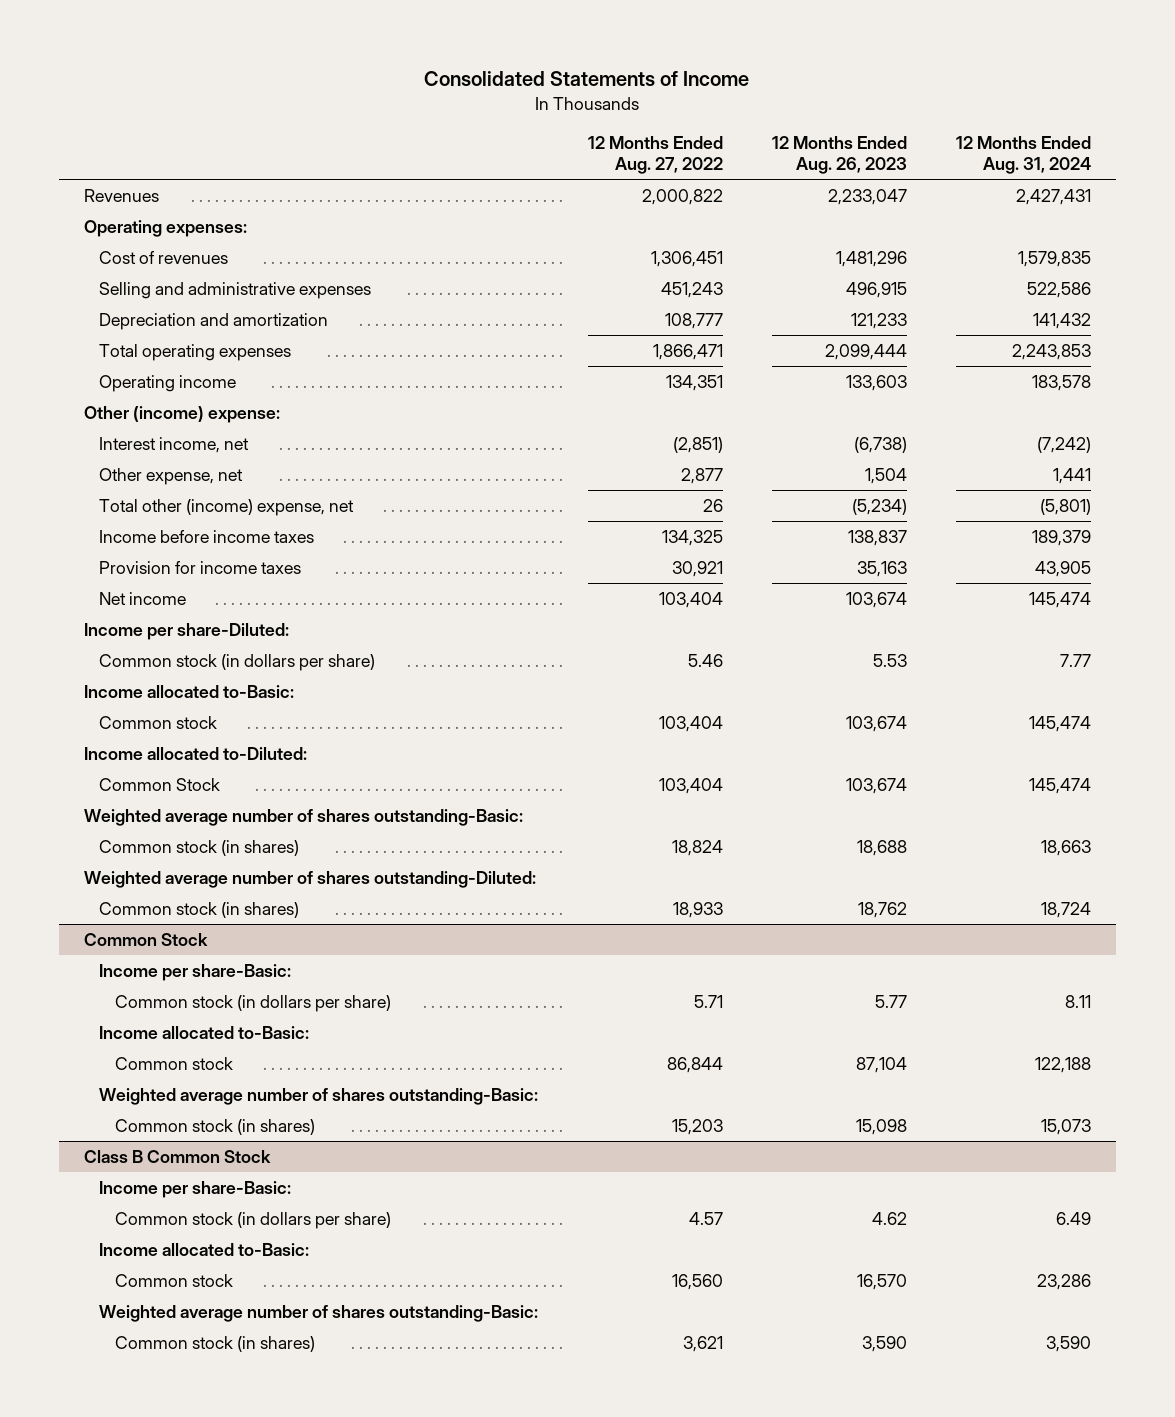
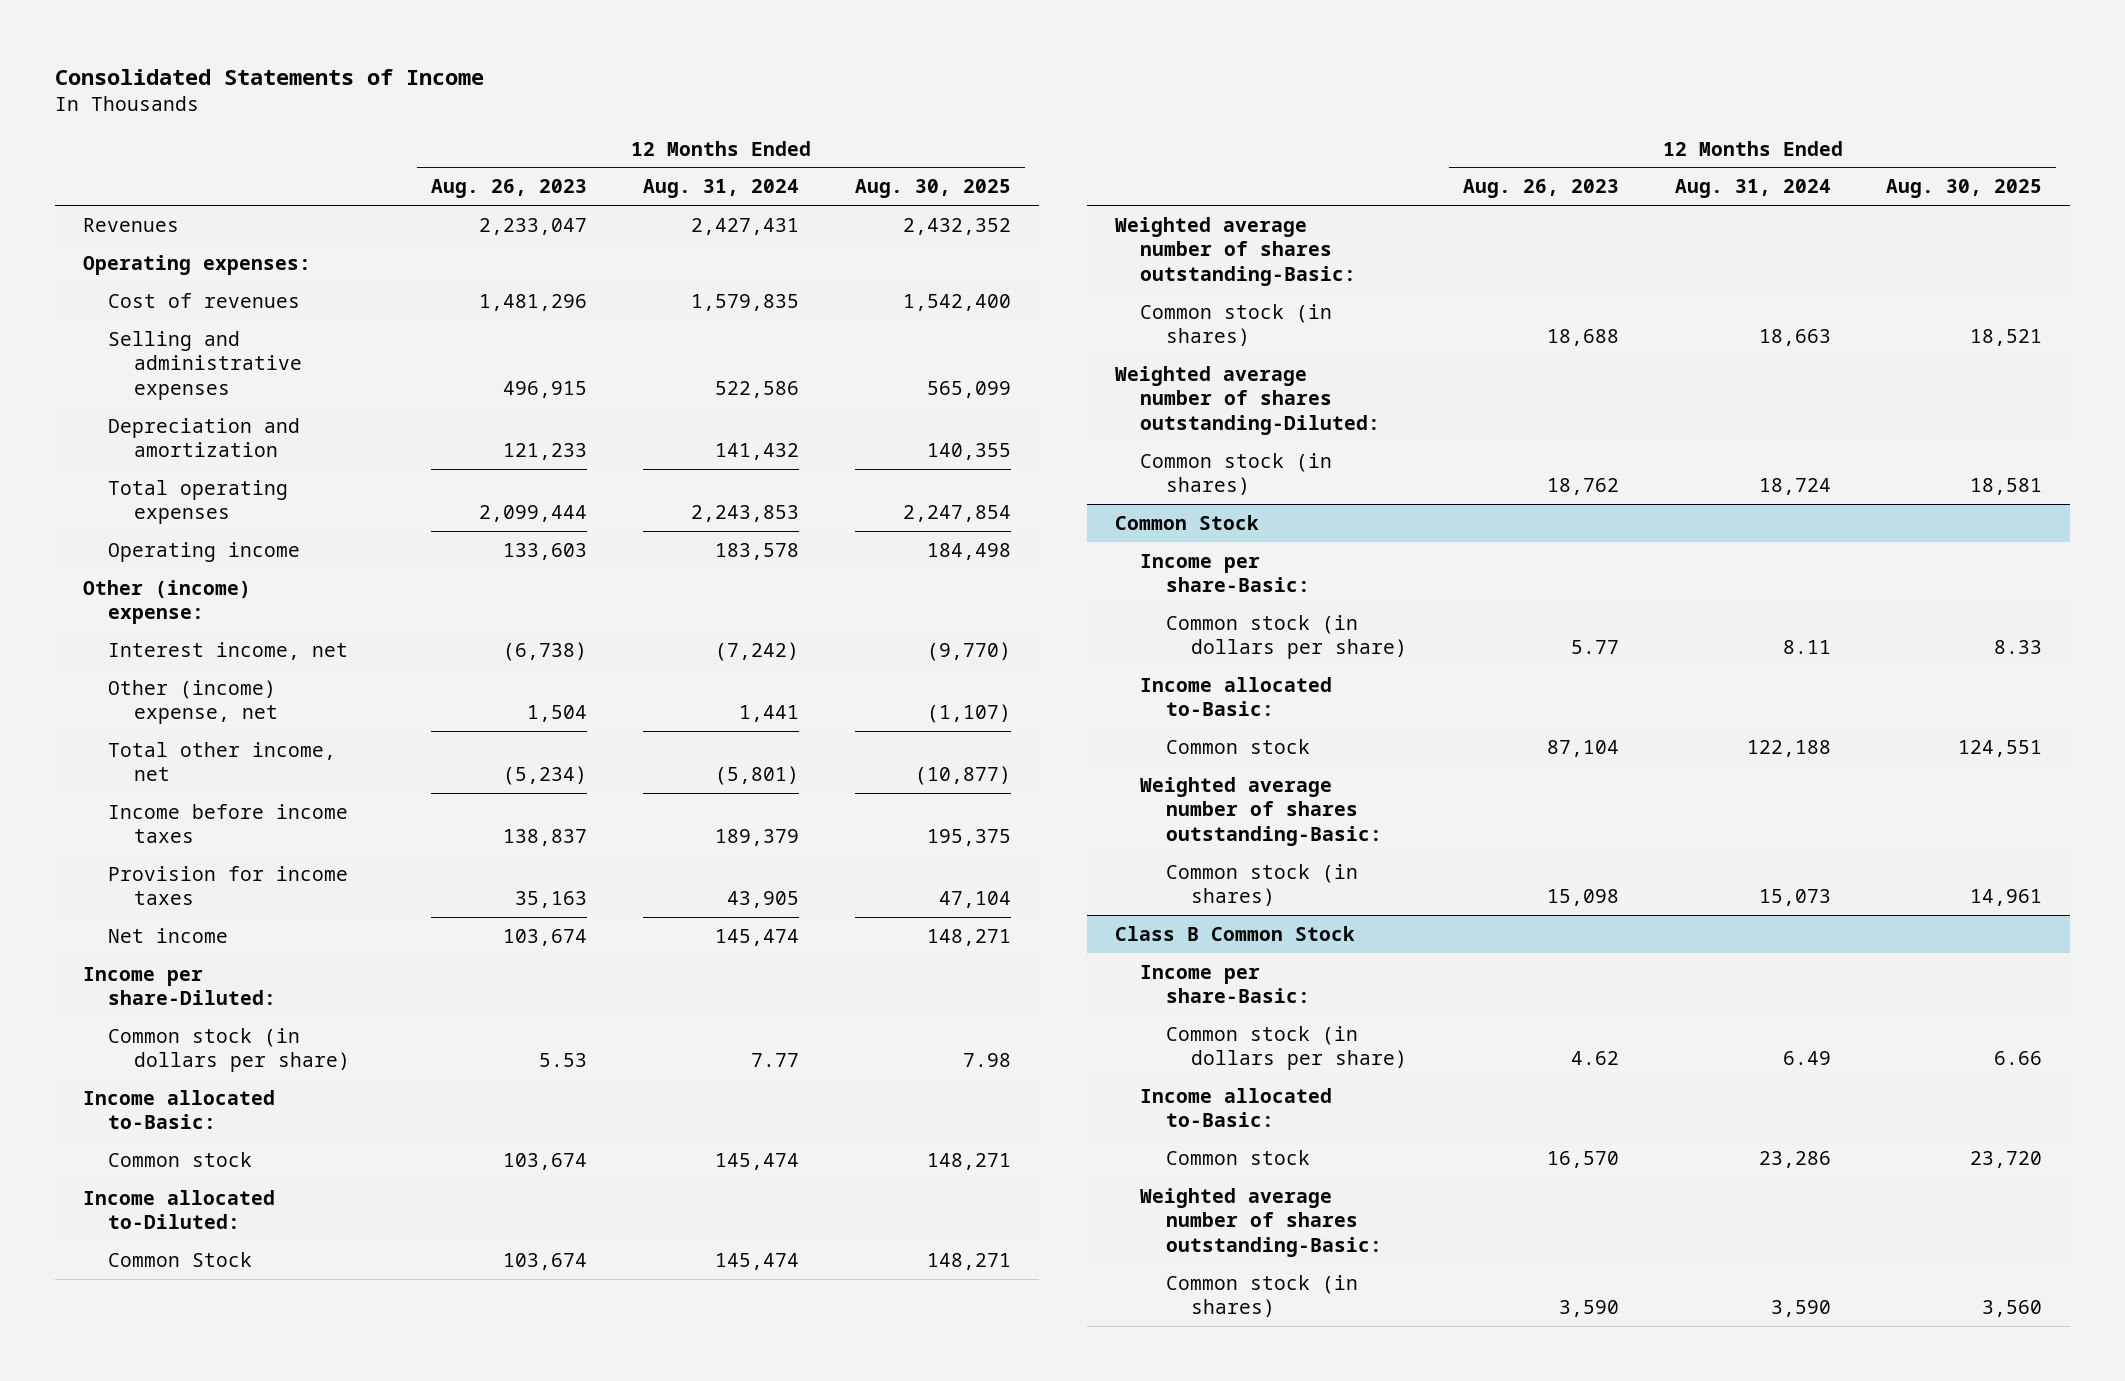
[587,136,723,175] 12 Months Ended Aug. 27, 2022 -> none
none -> [854,179,1011,199] Aug. 30, 2025
[99,467,244,485] Other expense, net -> [108,679,278,725] Other (income) expense, net
[99,498,355,516] Total other (income) expense, net -> [108,741,337,782] Total other income, net

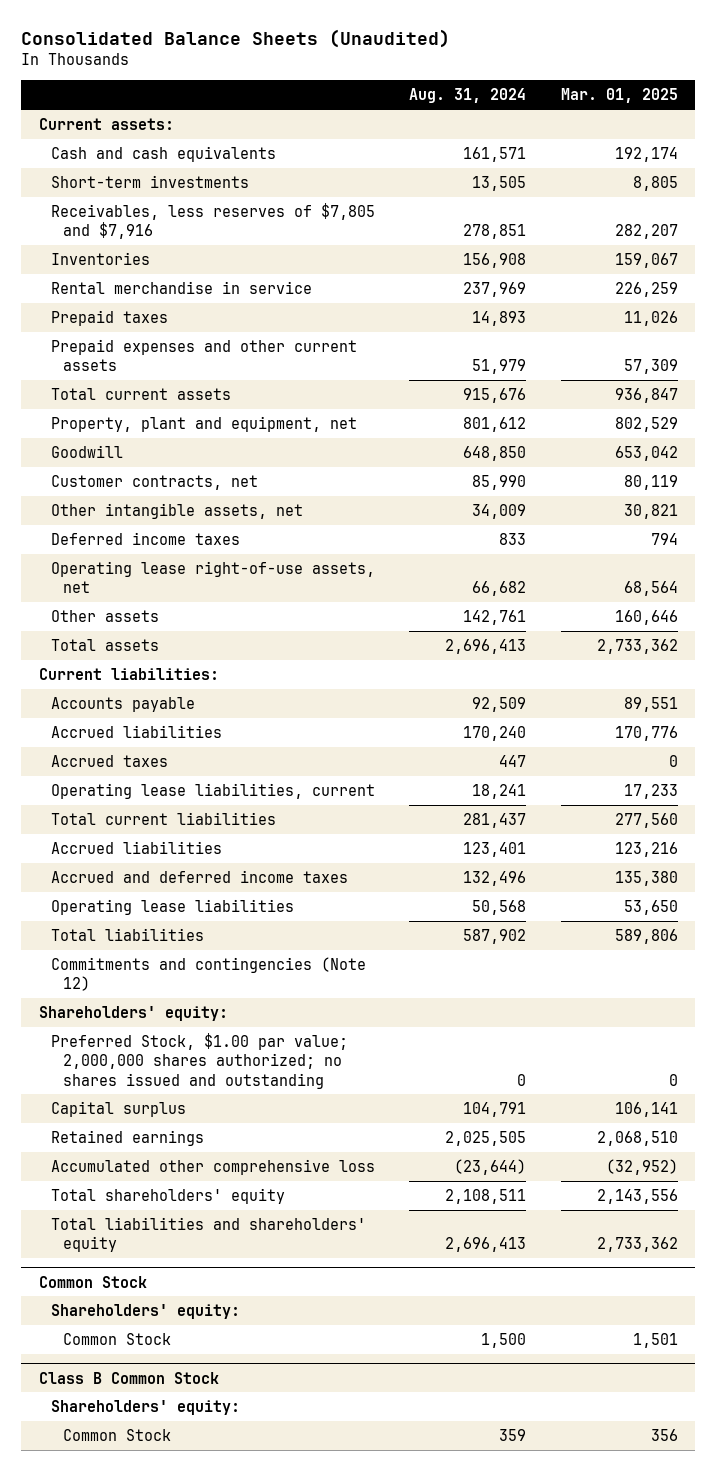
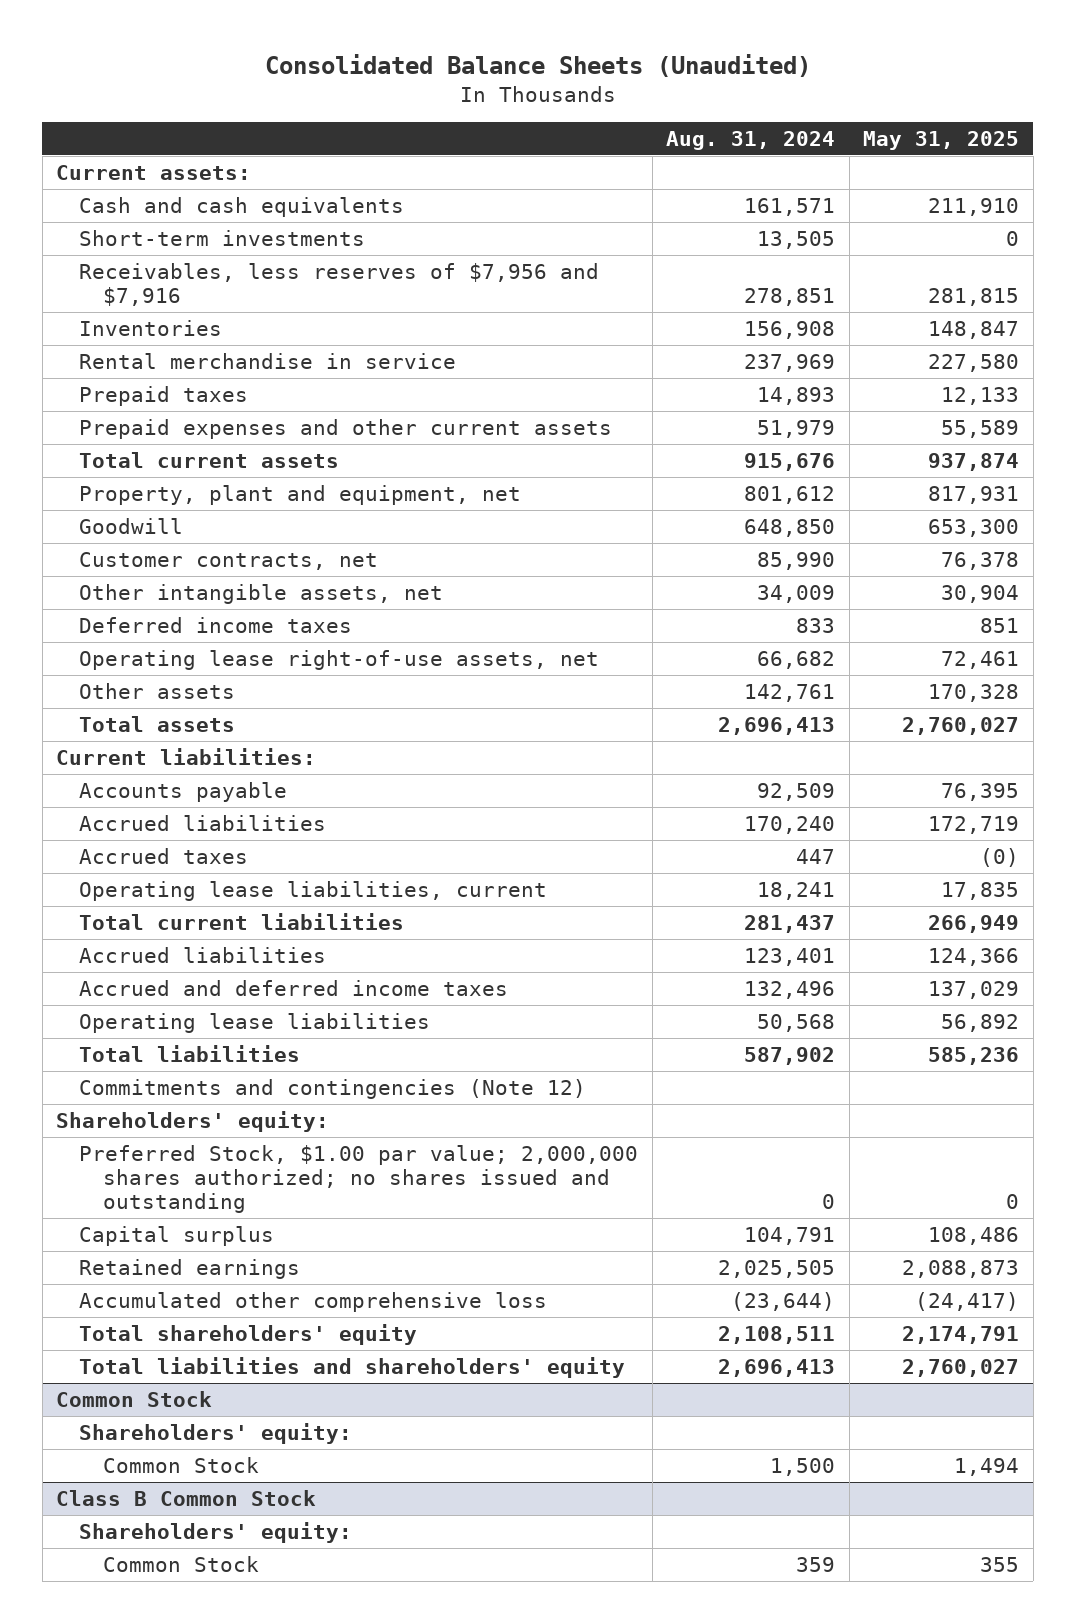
[560,88,678,104] Mar. 01, 2025 -> none
none -> [863,130,1020,150] May 31, 2025
[50,202,375,240] Receivables, less reserves of $7,805 and $7,916 -> [79,262,600,306] Receivables, less reserves of $7,956 and $7,916

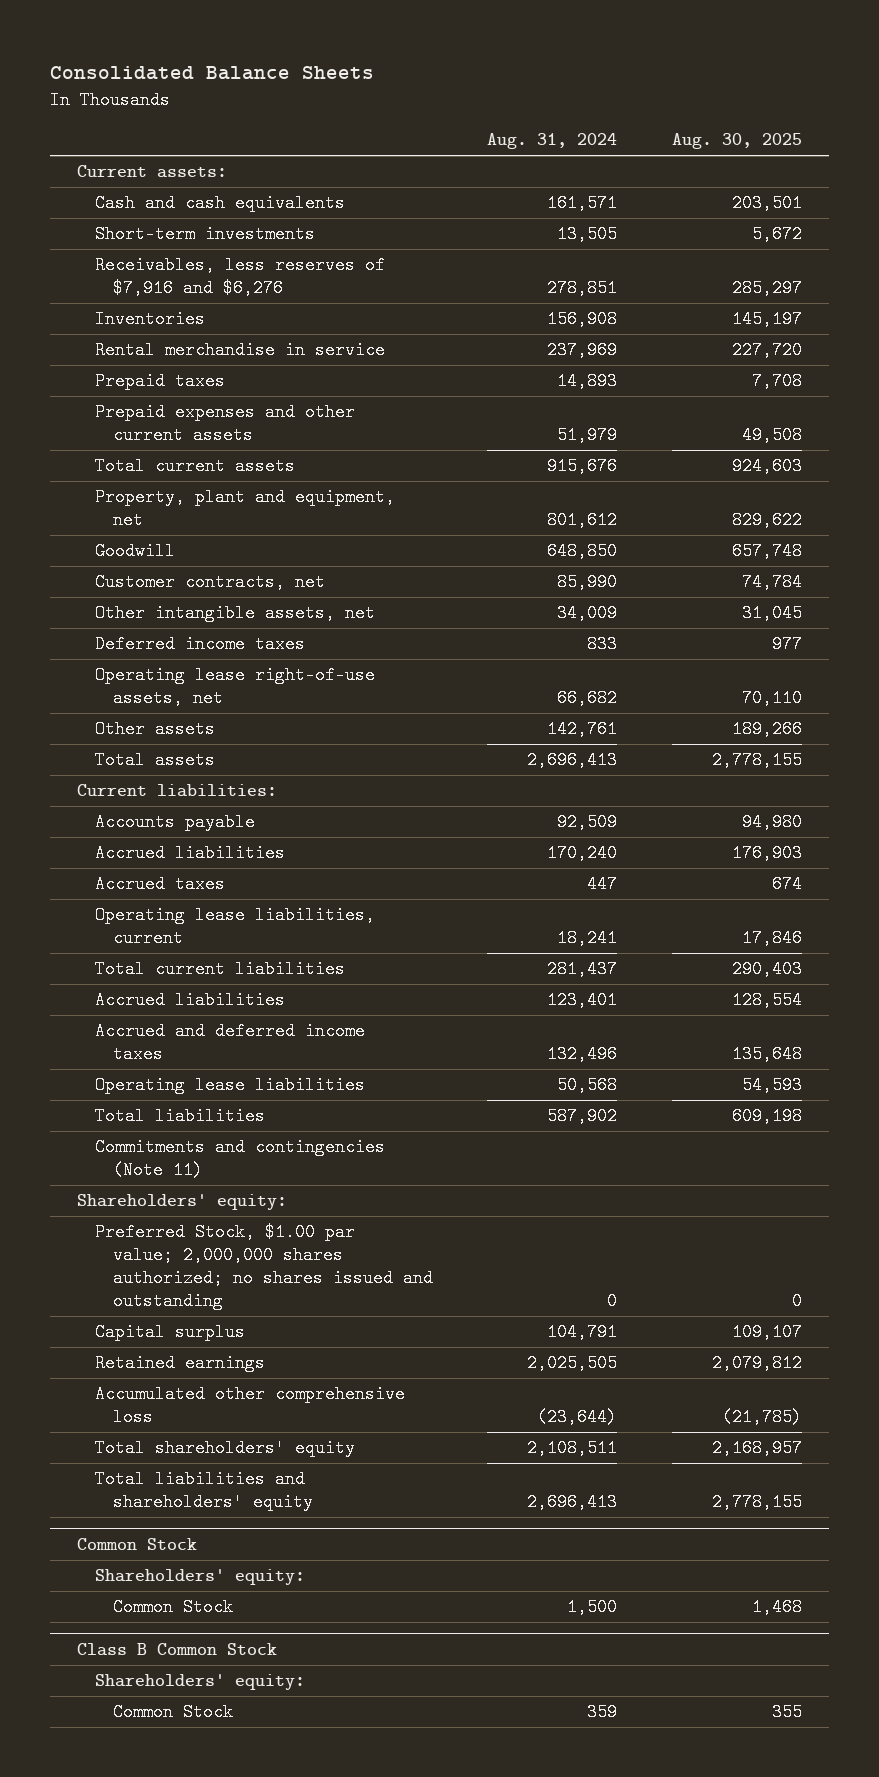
[264,53,811,77] Consolidated Balance Sheets (Unaudited) -> [50,66,375,81] Consolidated Balance Sheets
[863,130,1020,150] May 31, 2025 -> none
none -> [671,133,802,150] Aug. 30, 2025
[79,262,600,306] Receivables, less reserves of $7,956 and $7,916 -> [95,256,386,298] Receivables, less reserves of $7,916 and $6,276
[79,1078,587,1099] Commitments and contingencies (Note 12) -> [95,1138,386,1180] Commitments and contingencies (Note 11)

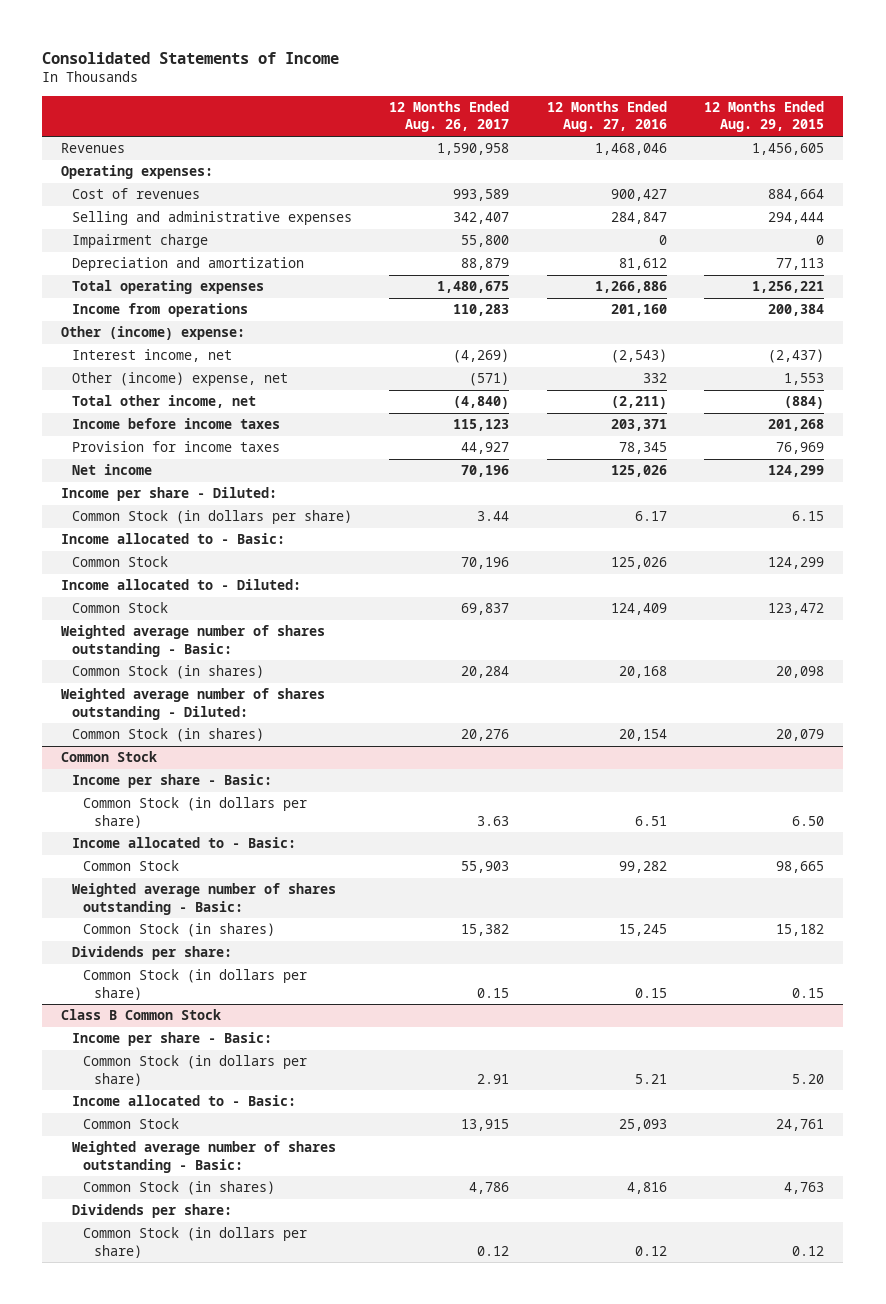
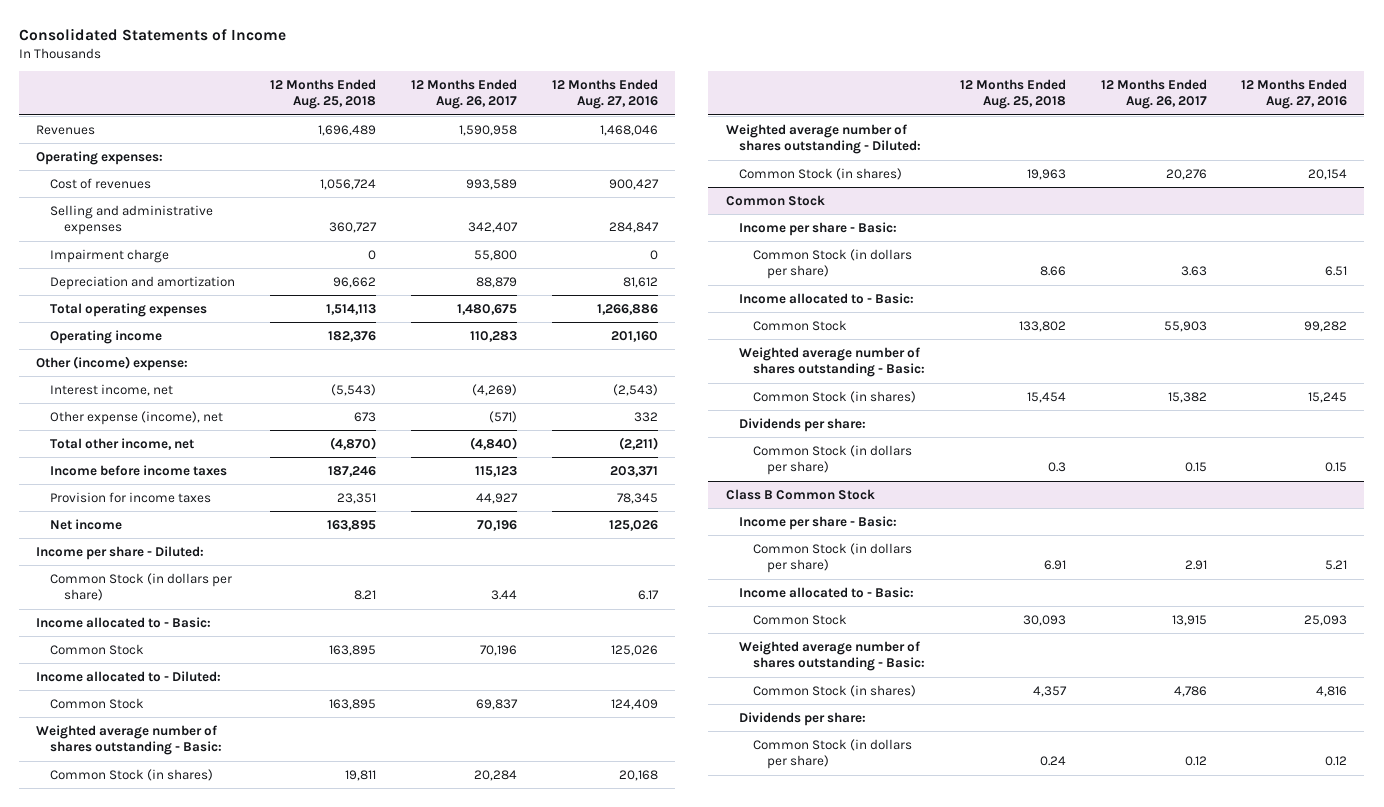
[704,101,825,133] 12 Months Ended Aug. 29, 2015 -> none
none -> [270,78,377,110] 12 Months Ended Aug. 25, 2018
[71,303,248,318] Income from operations -> [50,329,163,344] Operating income
[71,372,288,387] Other (income) expense, net -> [50,410,224,425] Other expense (income), net

